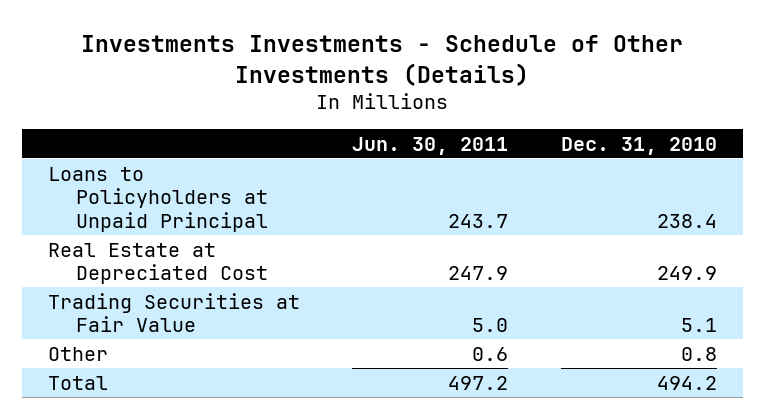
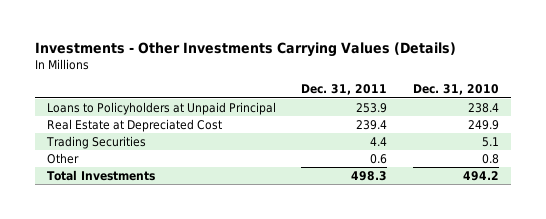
[81,35,684,86] Investments Investments - Schedule of Other Investments (Details) -> [34,41,456,57] Investments - Other Investments Carrying Values (Details)
[352,136,509,155] Jun. 30, 2011 -> none
none -> [301,84,388,96] Dec. 31, 2011
[47,292,300,333] Trading Securities at Fair Value -> [46,135,147,149] Trading Securities
[47,375,108,390] Total -> [47,169,156,181] Total Investments

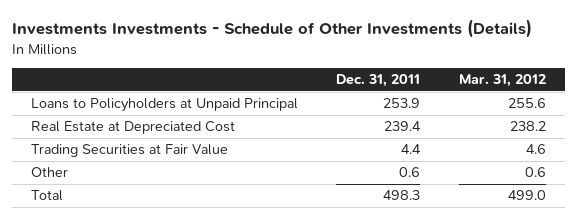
[34,41,456,57] Investments - Other Investments Carrying Values (Details) -> [11,19,532,39] Investments Investments - Schedule of Other Investments (Details)
[412,84,499,96] Dec. 31, 2010 -> none
none -> [458,74,546,88] Mar. 31, 2012
[46,135,147,149] Trading Securities -> [31,144,229,158] Trading Securities at Fair Value
[47,169,156,181] Total Investments -> [31,190,64,202] Total

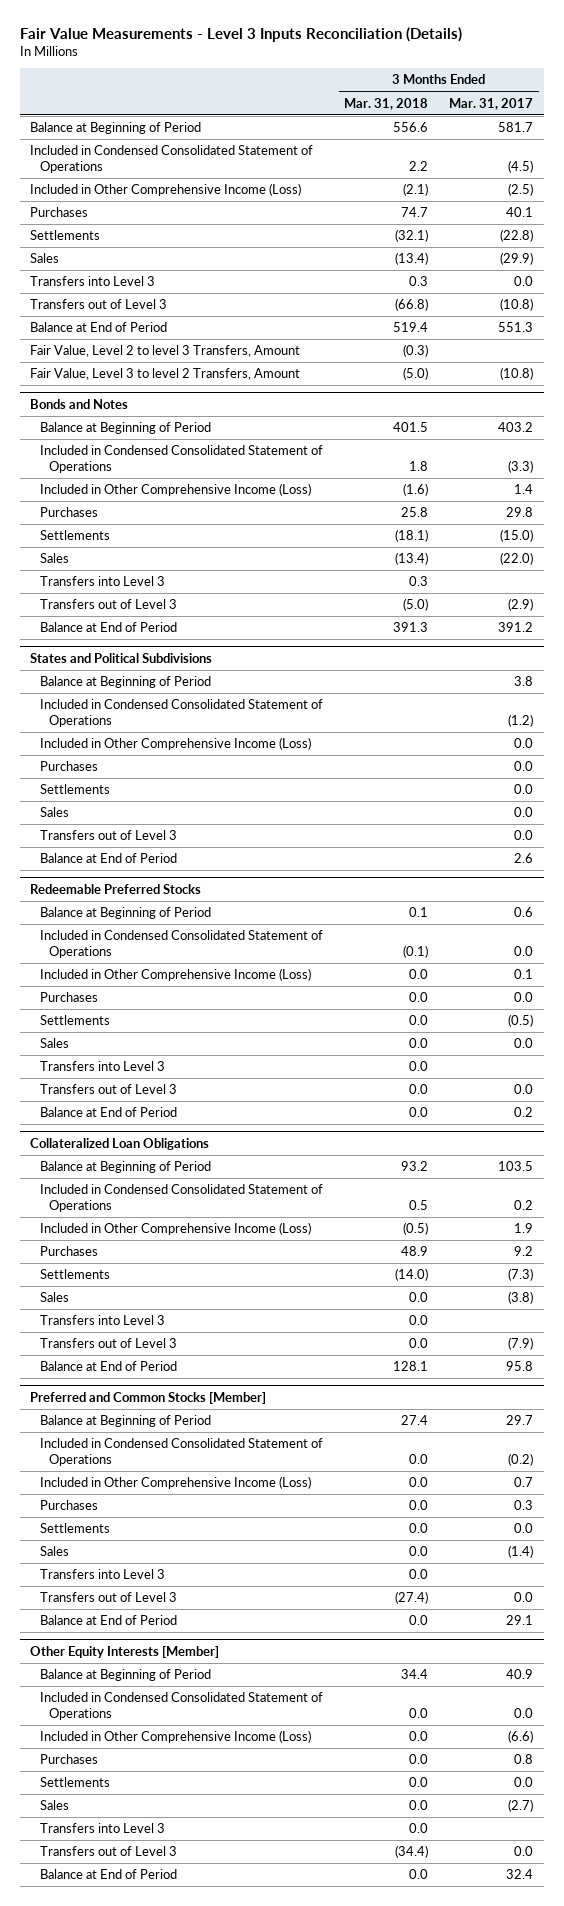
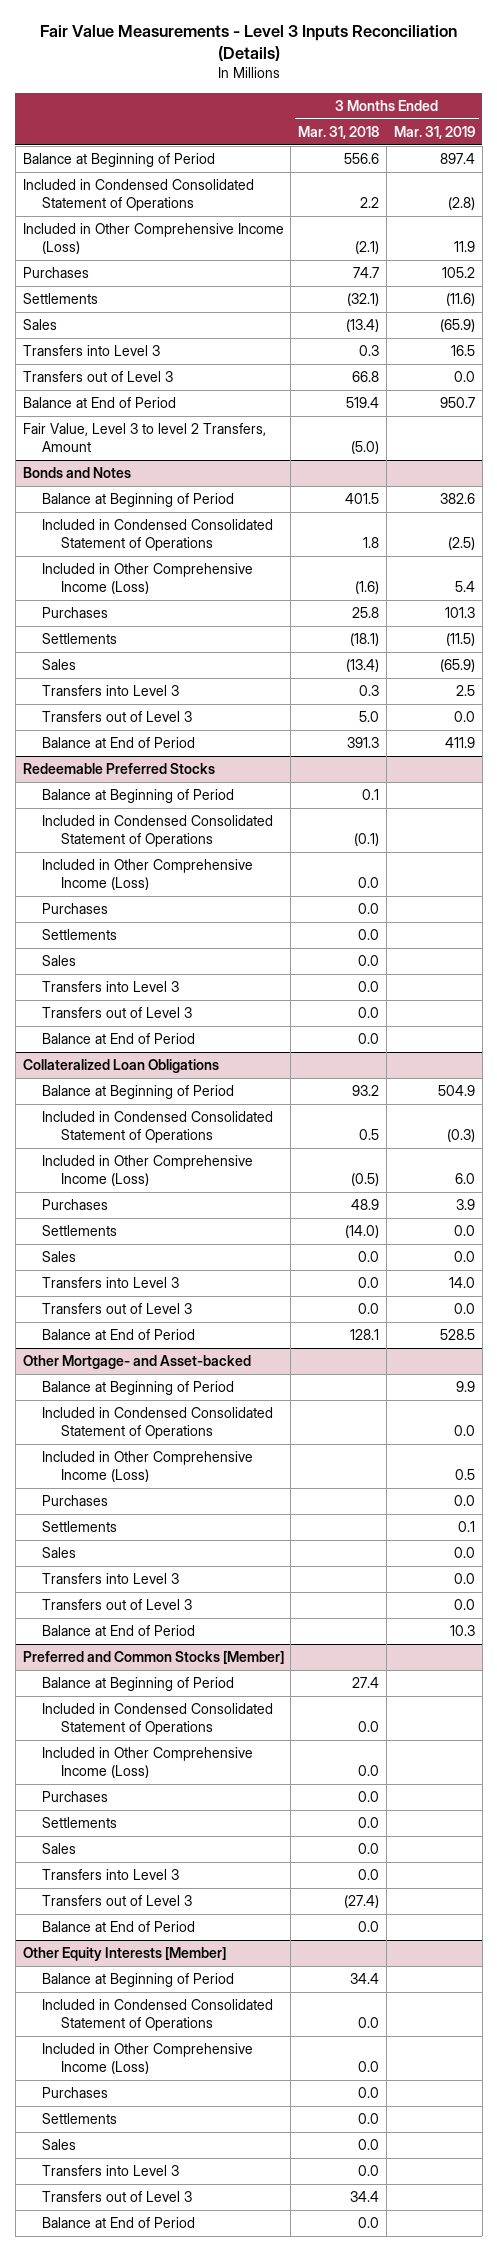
[449,97,534,110] Mar. 31, 2017 -> none
none -> [393,125,475,139] Mar. 31, 2019
[395,298,429,312] (66.8) -> [352,371,380,383] 66.8
[30,345,301,358] Fair Value, Level 2 to level 3 Transfers, Amount -> none
[403,598,429,612] (5.0) -> [359,711,380,723] 5.0
[30,652,213,663] States and Political Subdivisions -> none
[39,676,211,689] Balance at Beginning of Period -> none
[39,699,323,727] Included in Condensed Consolidated Statement of Operations -> none
[39,737,311,751] Included in Other Comprehensive Income (Loss) -> none
[39,761,98,772] Purchases -> none
[39,784,110,795] Settlements -> none
[39,807,69,818] Sales -> none
[39,830,177,841] Transfers out of Level 3 -> none
[39,853,177,864] Balance at End of Period -> none
none -> [22,1355,251,1370] Other Mortgage- and Asset-backed
none -> [41,1381,234,1396] Balance at Beginning of Period
none -> [41,1407,273,1440] Included in Condensed Consolidated Statement of Operations
none -> [41,1451,253,1483] Included in Other Comprehensive Income (Loss)
none -> [41,1495,108,1507] Purchases
none -> [41,1521,117,1533] Settlements
none -> [41,1547,76,1559] Sales
none -> [41,1573,179,1585] Transfers into Level 3
none -> [41,1599,192,1611] Transfers out of Level 3
none -> [41,1625,195,1637] Balance at End of Period
[395,1845,429,1859] (34.4) -> [350,2191,380,2203] 34.4

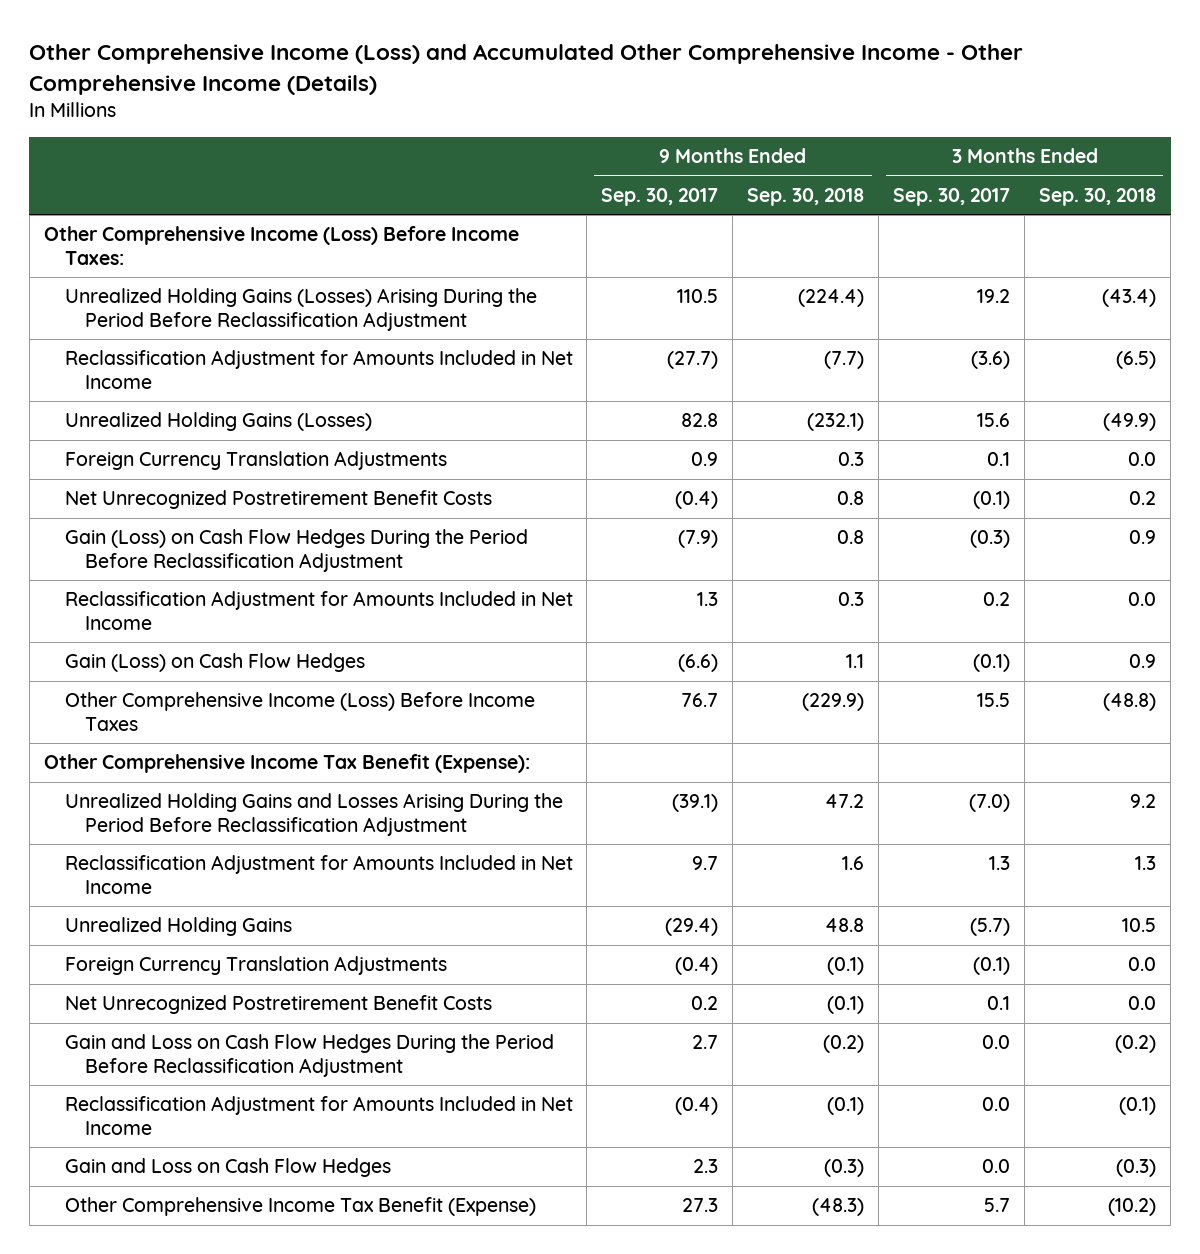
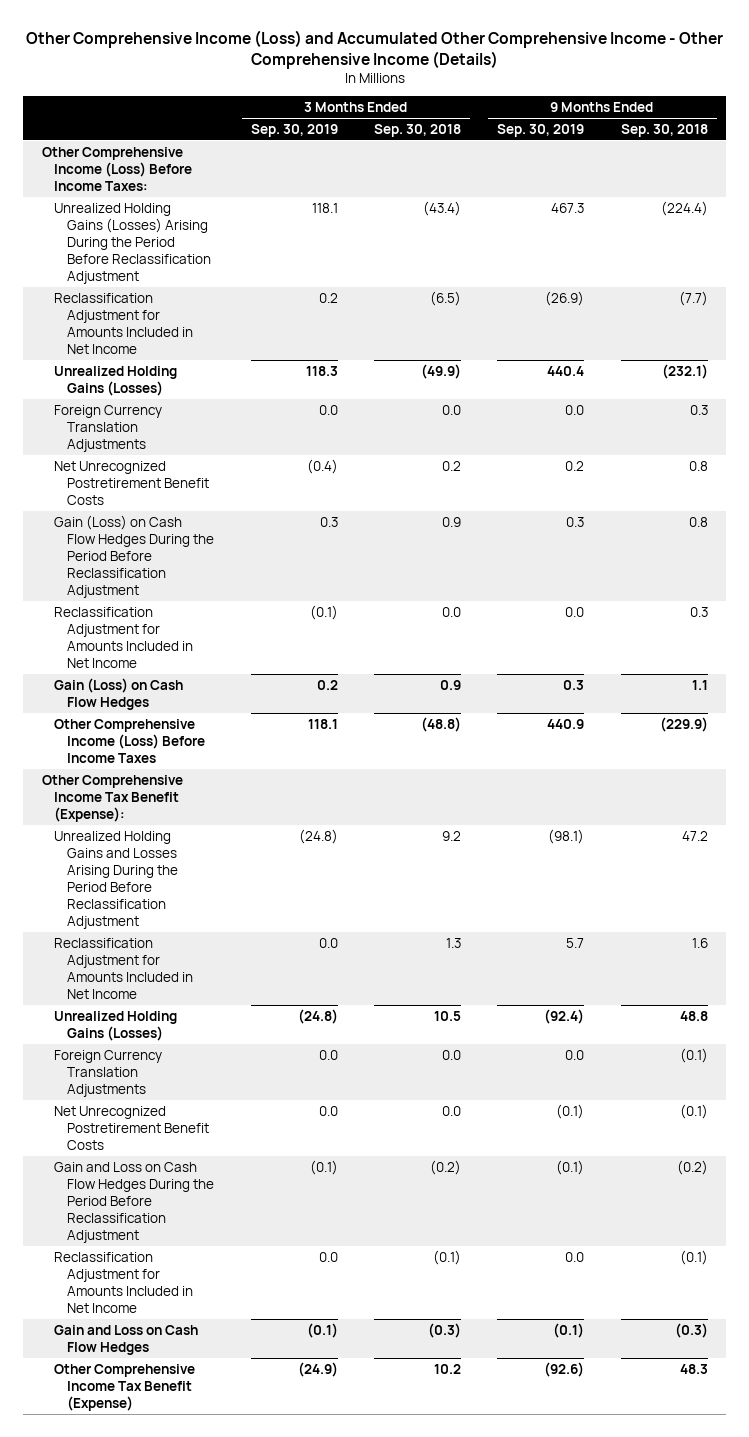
[601,188,719,207] Sep. 30, 2017 -> none
[893,188,1011,207] Sep. 30, 2017 -> none
none -> [250,123,338,137] Sep. 30, 2019
none -> [497,123,585,137] Sep. 30, 2019
[64,917,292,937] Unrealized Holding Gains -> [54,1010,178,1041] Unrealized Holding Gains (Losses)
[812,1198,865,1217] (48.3) -> [679,1363,708,1374] 48.3
[1108,1198,1157,1217] (10.2) -> [433,1363,461,1374] 10.2

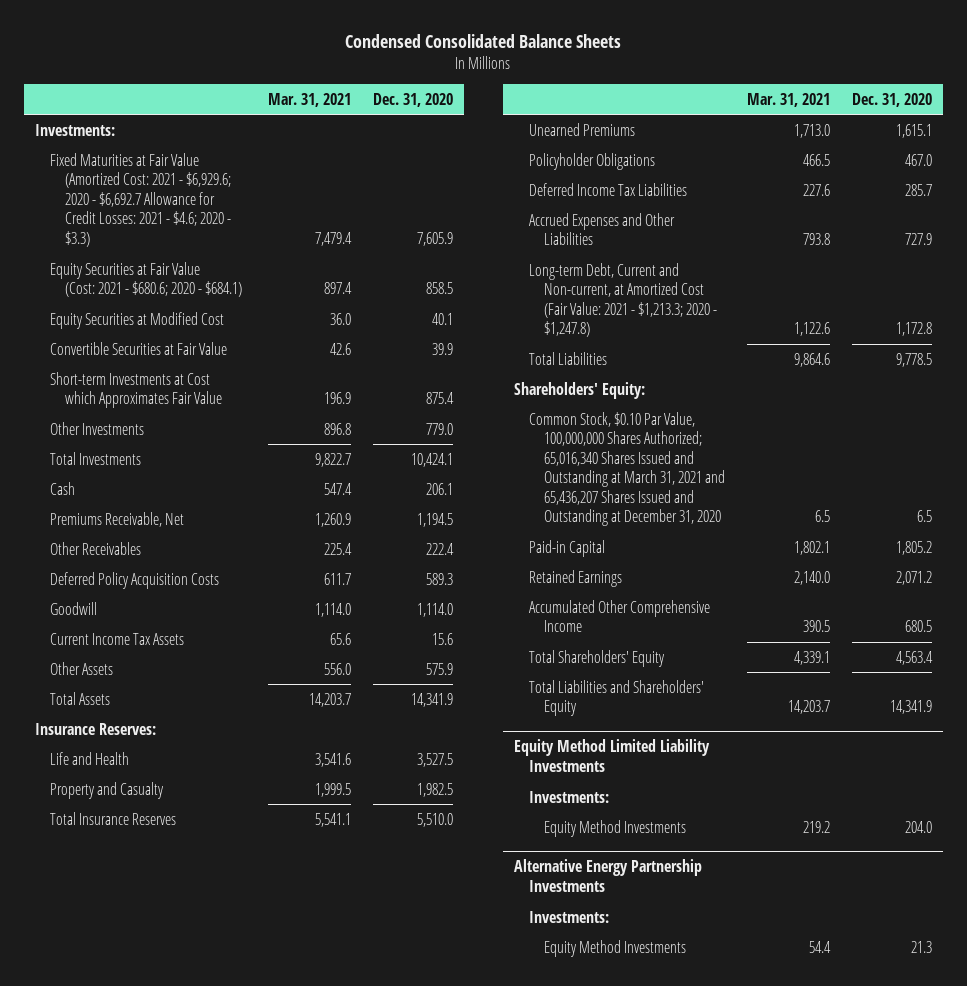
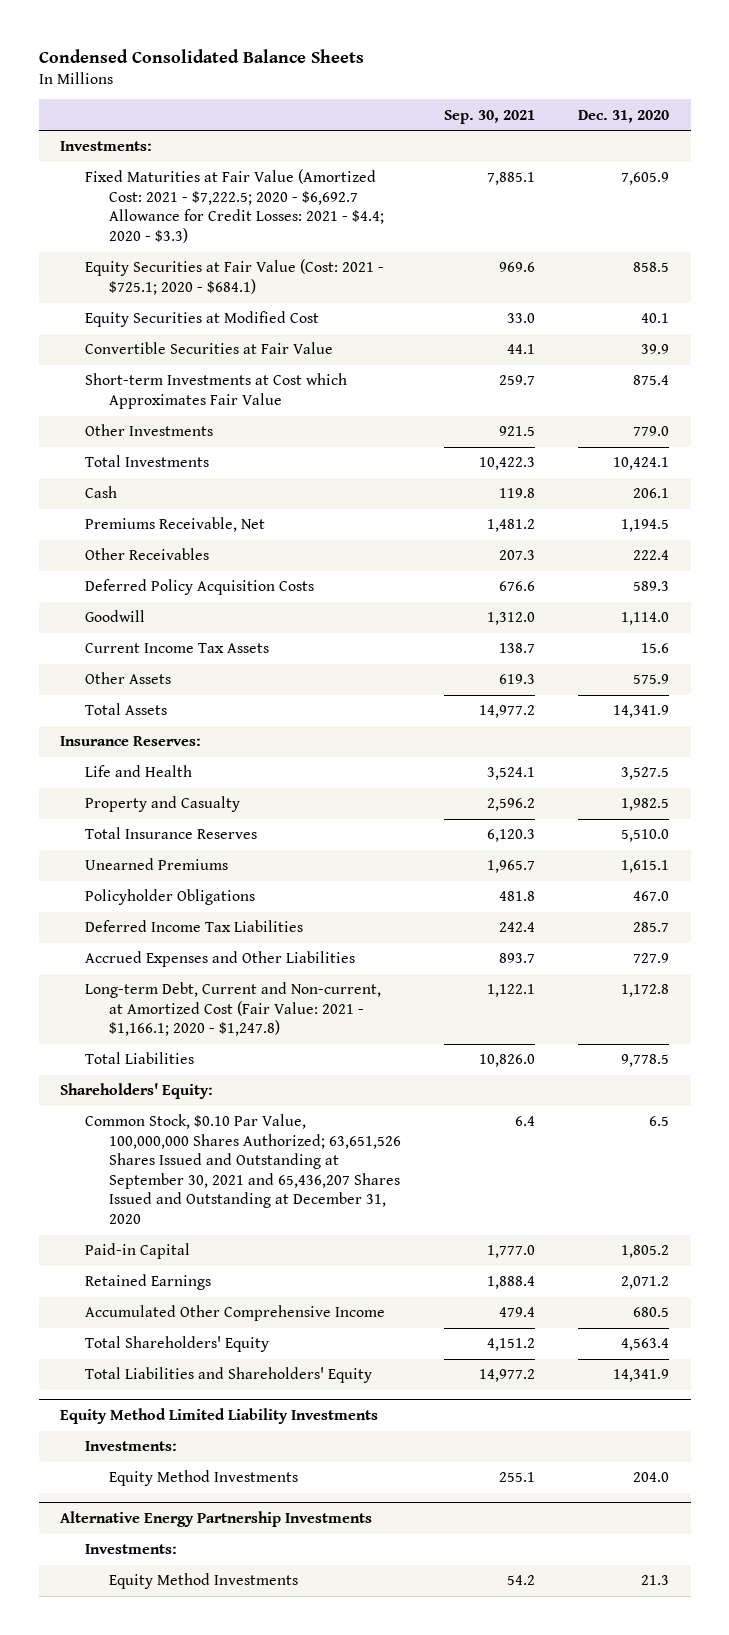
[268,92,352,107] Mar. 31, 2021 -> none
none -> [444,109,536,124] Sep. 30, 2021
[49,152,232,247] Fixed Maturities at Fair Value (Amortized Cost: 2021 - $6,929.6; 2020 - $6,692.7 Allowance for Credit Losses: 2021 - $4.6; 2020 - $3.3) -> [84,169,384,243] Fixed Maturities at Fair Value (Amortized Cost: 2021 - $7,222.5; 2020 - $6,692.7 Allowance for Credit Losses: 2021 - $4.4; 2020 - $3.3)
[49,261,243,298] Equity Securities at Fair Value (Cost: 2021 - $680.6; 2020 - $684.1) -> [84,259,384,295] Equity Securities at Fair Value (Cost: 2021 - $725.1; 2020 - $684.1)
[529,262,718,338] Long-term Debt, Current and Non-current, at Amortized Cost (Fair Value: 2021 - $1,213.3; 2020 - $1,247.8) -> [84,982,381,1037] Long-term Debt, Current and Non-current, at Amortized Cost (Fair Value: 2021 - $1,166.1; 2020 - $1,247.8)
[529,411,726,527] Common Stock, $0.10 Par Value, 100,000,000 Shares Authorized; 65,016,340 Shares Issued and Outstanding at March 31, 2021 and 65,436,207 Shares Issued and Outstanding at December 31, 2020 -> [84,1114,401,1224] Common Stock, $0.10 Par Value, 100,000,000 Shares Authorized; 63,651,526 Shares Issued and Outstanding at September 30, 2021 and 65,436,207 Shares Issued and Outstanding at December 31, 2020

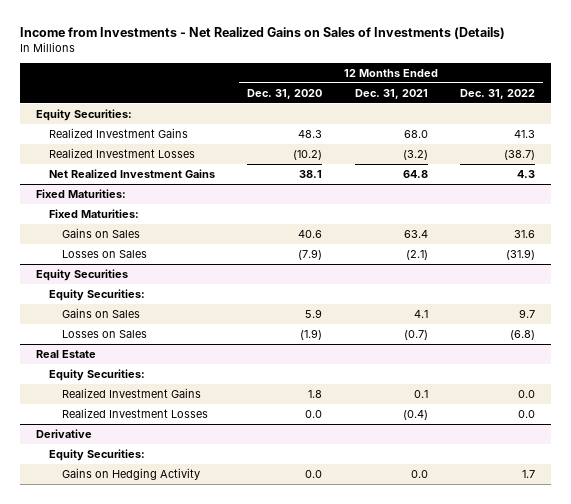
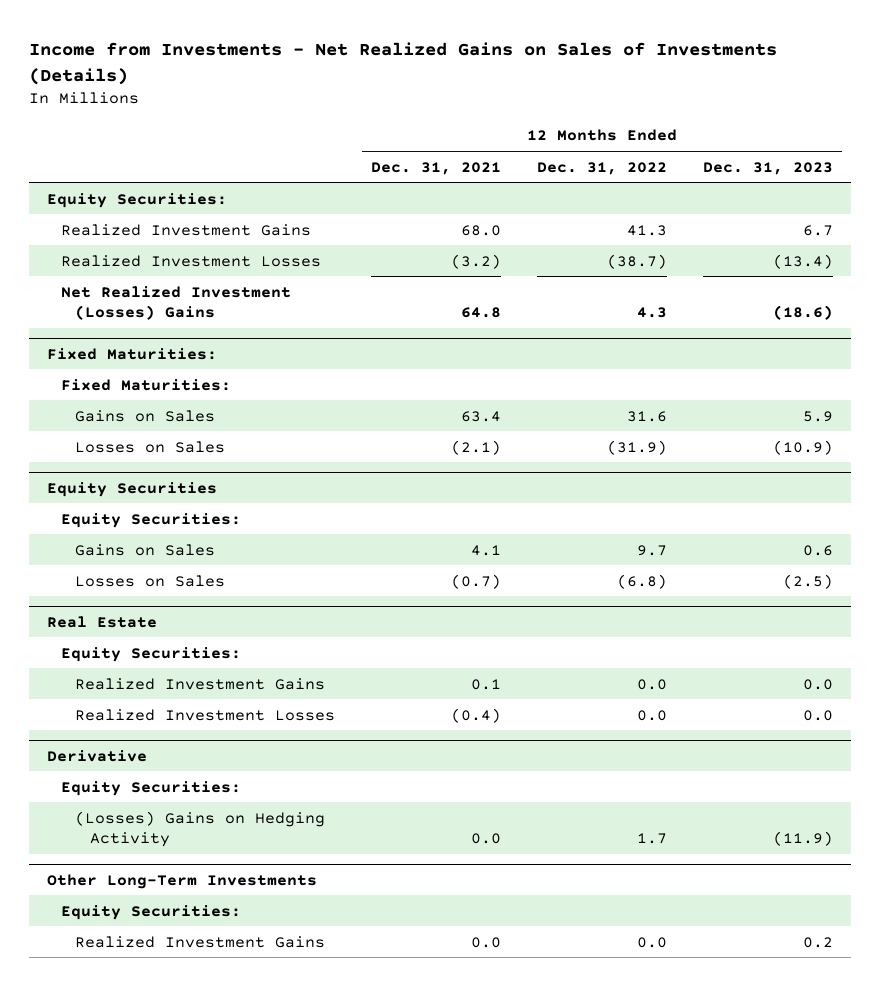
[247,88,323,99] Dec. 31, 2020 -> none
none -> [702,161,833,175] Dec. 31, 2023
[49,169,216,179] Net Realized Investment Gains -> [61,285,292,320] Net Realized Investment (Losses) Gains
[61,468,200,481] Gains on Hedging Activity -> [75,810,326,847] (Losses) Gains on Hedging Activity
none -> [47,873,318,889] Other Long-Term Investments
none -> [61,904,242,920] Equity Securities:
none -> [75,935,326,948] Realized Investment Gains

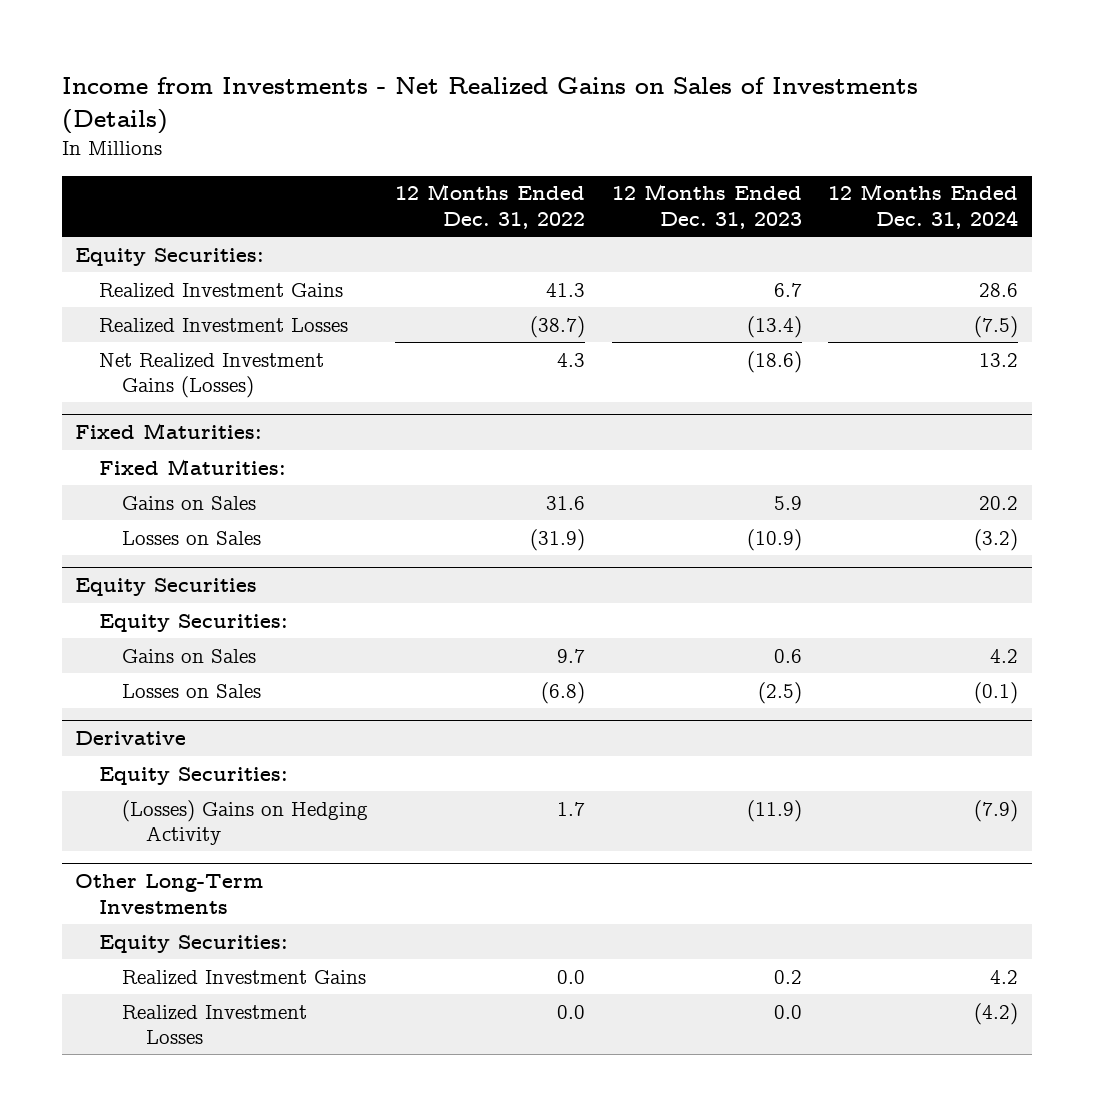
[371,161,502,175] Dec. 31, 2021 -> none
none -> [828,184,1019,229] 12 Months Ended Dec. 31, 2024
[61,285,292,320] Net Realized Investment (Losses) Gains -> [98,352,324,399] Net Realized Investment Gains (Losses)
[47,615,158,628] Real Estate -> none
[61,646,242,662] Equity Securities: -> none
[75,677,326,690] Realized Investment Gains -> none
[75,708,336,721] Realized Investment Losses -> none
none -> [122,1004,308,1045] Realized Investment Losses

